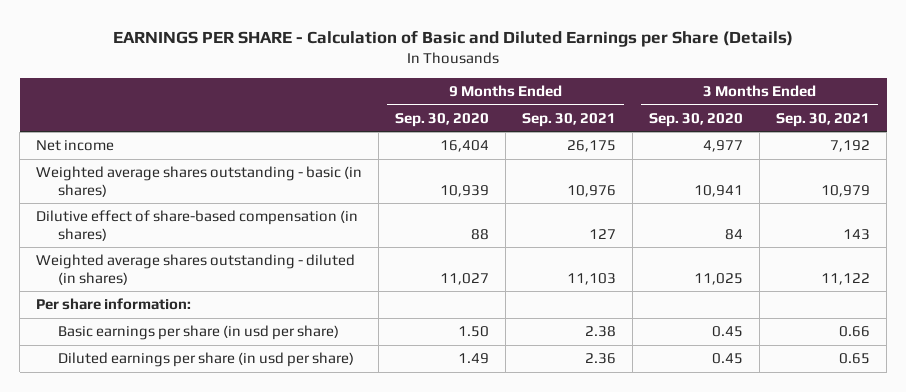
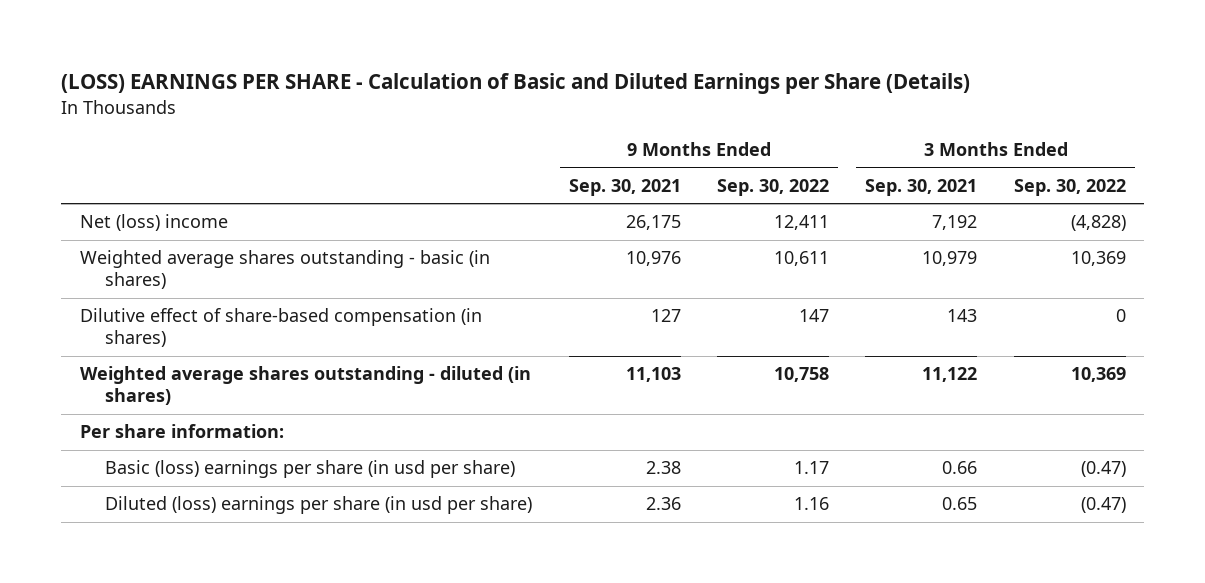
[113,29,794,47] EARNINGS PER SHARE - Calculation of Basic and Diluted Earnings per Share (Details) -> [61,73,971,95] (LOSS) EARNINGS PER SHARE - Calculation of Basic and Diluted Earnings per Share (Details)
[395,112,490,127] Sep. 30, 2020 -> none
[649,112,744,127] Sep. 30, 2020 -> none
none -> [717,178,830,196] Sep. 30, 2022
none -> [1013,178,1126,196] Sep. 30, 2022
[36,140,115,152] Net income -> [79,214,228,232] Net (loss) income
[57,325,339,341] Basic earnings per share (in usd per share) -> [105,460,516,479] Basic (loss) earnings per share (in usd per share)
[57,352,354,368] Diluted earnings per share (in usd per share) -> [105,496,533,515] Diluted (loss) earnings per share (in usd per share)

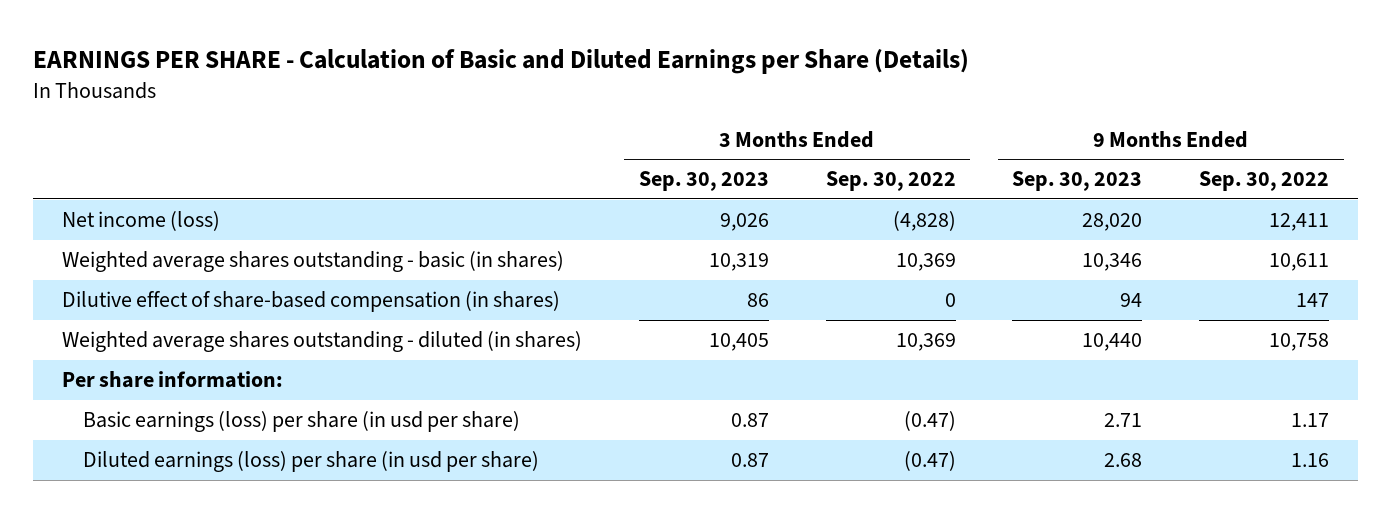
[61,73,971,95] (LOSS) EARNINGS PER SHARE - Calculation of Basic and Diluted Earnings per Share (Details) -> [33,48,970,74] EARNINGS PER SHARE - Calculation of Basic and Diluted Earnings per Share (Details)
[568,178,681,196] Sep. 30, 2021 -> none
[865,178,978,196] Sep. 30, 2021 -> none
none -> [638,171,769,192] Sep. 30, 2023
none -> [1012,171,1143,192] Sep. 30, 2023
[79,214,228,232] Net (loss) income -> [61,211,220,232] Net income (loss)
[105,460,516,479] Basic (loss) earnings per share (in usd per share) -> [83,411,521,433] Basic earnings (loss) per share (in usd per share)
[105,496,533,515] Diluted (loss) earnings per share (in usd per share) -> [83,451,540,473] Diluted earnings (loss) per share (in usd per share)

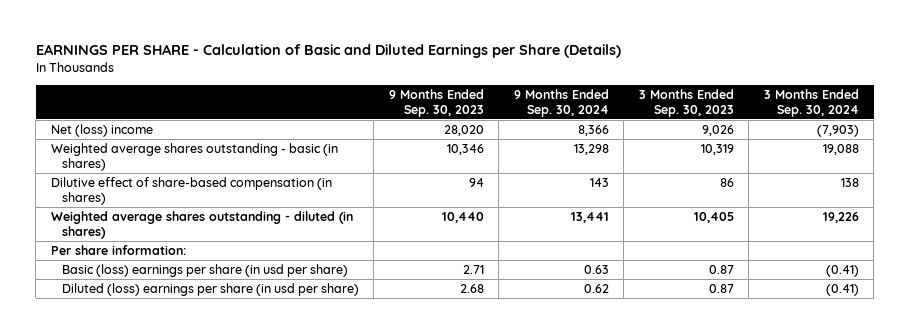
[825,171,956,192] Sep. 30, 2022 -> none
[1199,171,1330,192] Sep. 30, 2022 -> none
none -> [513,89,609,117] 9 Months Ended Sep. 30, 2024
none -> [763,89,859,117] 3 Months Ended Sep. 30, 2024
[61,211,220,232] Net income (loss) -> [50,124,153,138] Net (loss) income
[83,411,521,433] Basic earnings (loss) per share (in usd per share) -> [61,264,348,278] Basic (loss) earnings per share (in usd per share)
[83,451,540,473] Diluted earnings (loss) per share (in usd per share) -> [61,283,359,297] Diluted (loss) earnings per share (in usd per share)

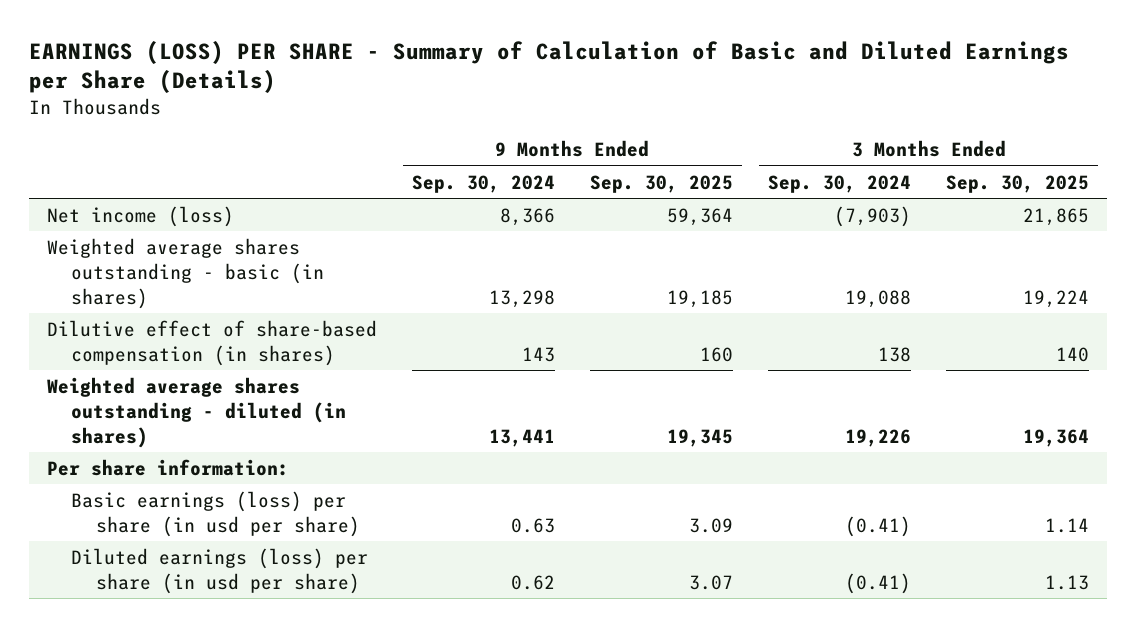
[35,44,621,59] EARNINGS PER SHARE - Calculation of Basic and Diluted Earnings per Share (Details) -> [28,40,1069,94] EARNINGS (LOSS) PER SHARE - Summary of Calculation of Basic and Diluted Earnings per Share (Details)
[388,89,484,117] 9 Months Ended Sep. 30, 2023 -> none
[638,89,734,117] 3 Months Ended Sep. 30, 2023 -> none
none -> [589,174,733,193] Sep. 30, 2025
none -> [946,174,1090,193] Sep. 30, 2025
[50,124,153,138] Net (loss) income -> [46,205,234,227] Net income (loss)
[61,264,348,278] Basic (loss) earnings per share (in usd per share) -> [71,490,361,537] Basic earnings (loss) per share (in usd per share)
[61,283,359,297] Diluted (loss) earnings per share (in usd per share) -> [71,547,369,594] Diluted earnings (loss) per share (in usd per share)

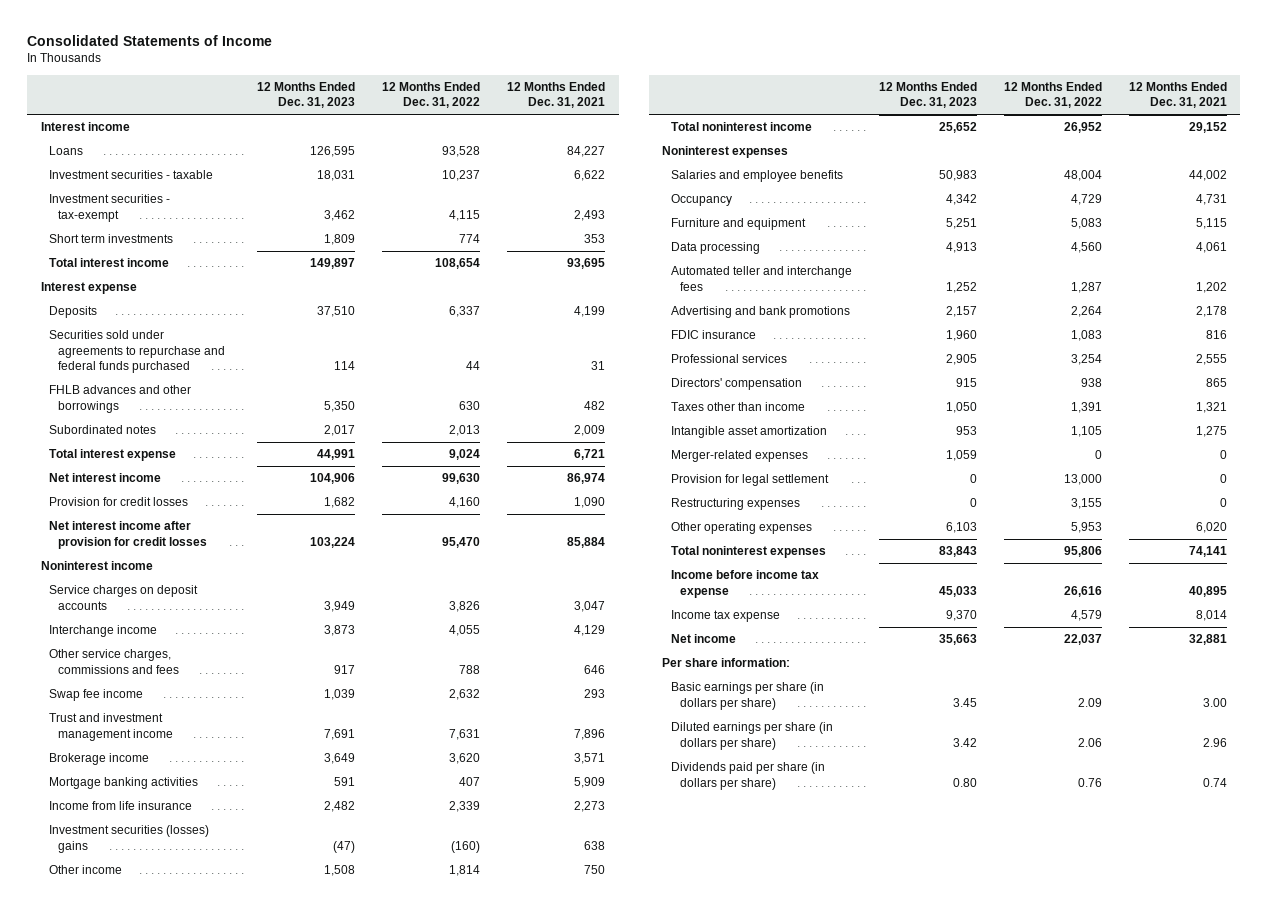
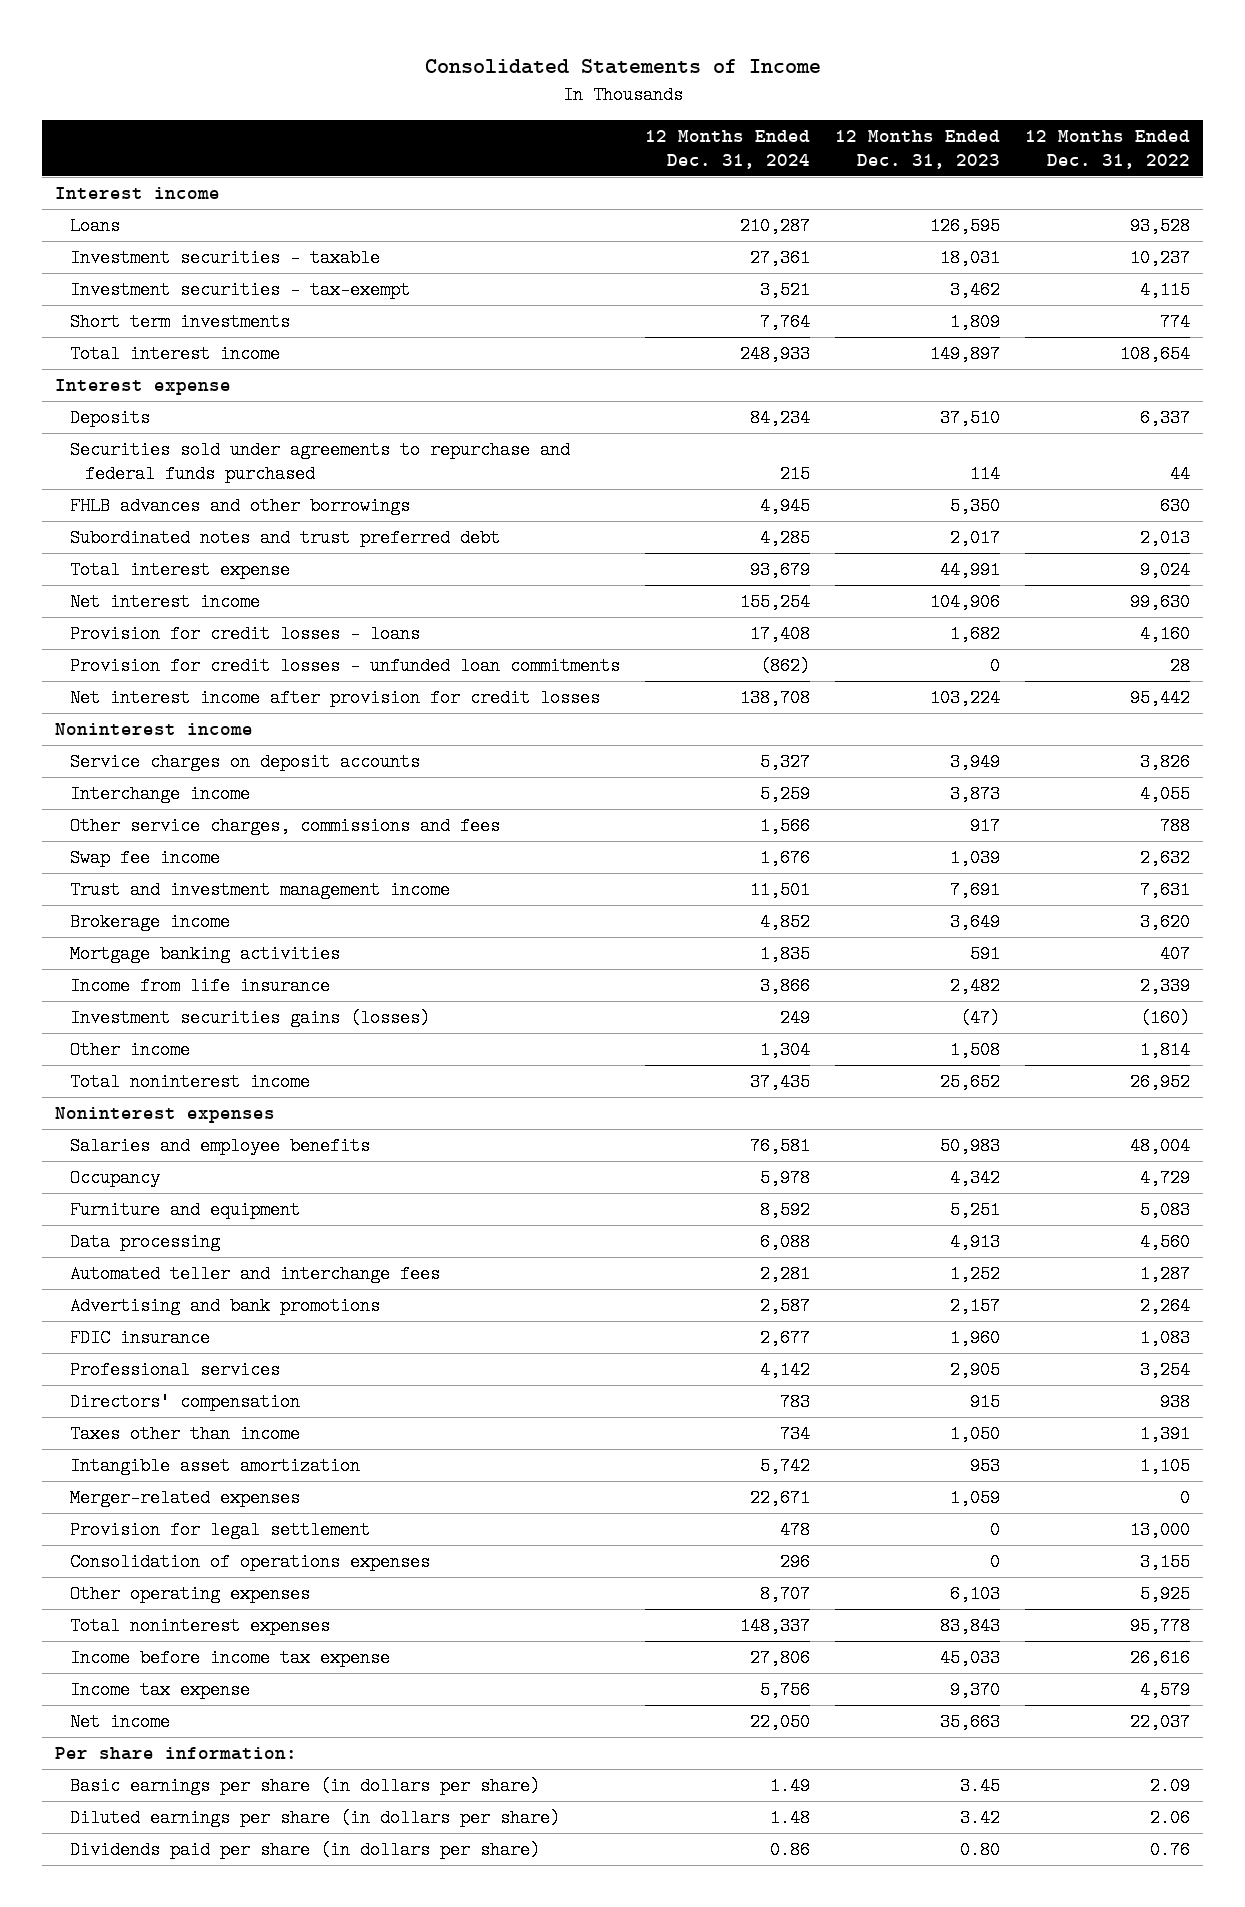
[507,81,606,109] 12 Months Ended Dec. 31, 2021 -> none
none -> [645,129,811,169] 12 Months Ended Dec. 31, 2024
[49,425,157,435] Subordinated notes -> [70,529,501,548] Subordinated notes and trust preferred debt
[49,497,189,507] Provision for credit losses -> [70,625,421,644] Provision for credit losses - loans
none -> [70,657,621,676] Provision for credit losses - unfunded loan commitments
[442,536,481,548] 95,470 -> [1130,689,1191,708] 95,442
[49,825,210,853] Investment securities (losses) gains -> [70,1009,431,1028] Investment securities gains (losses)
[671,498,801,511] Restructuring expenses -> [70,1553,431,1572] Consolidation of operations expenses
[1070,522,1102,534] 5,953 -> [1140,1585,1191,1604] 5,925
[1063,546,1102,558] 95,806 -> [1130,1617,1191,1636] 95,778

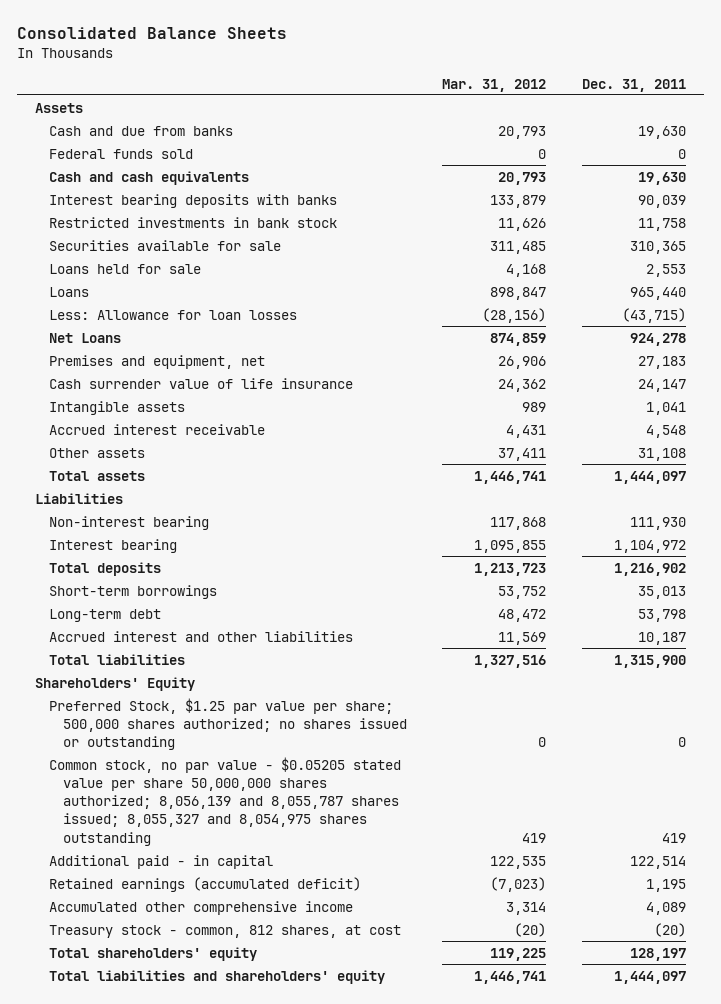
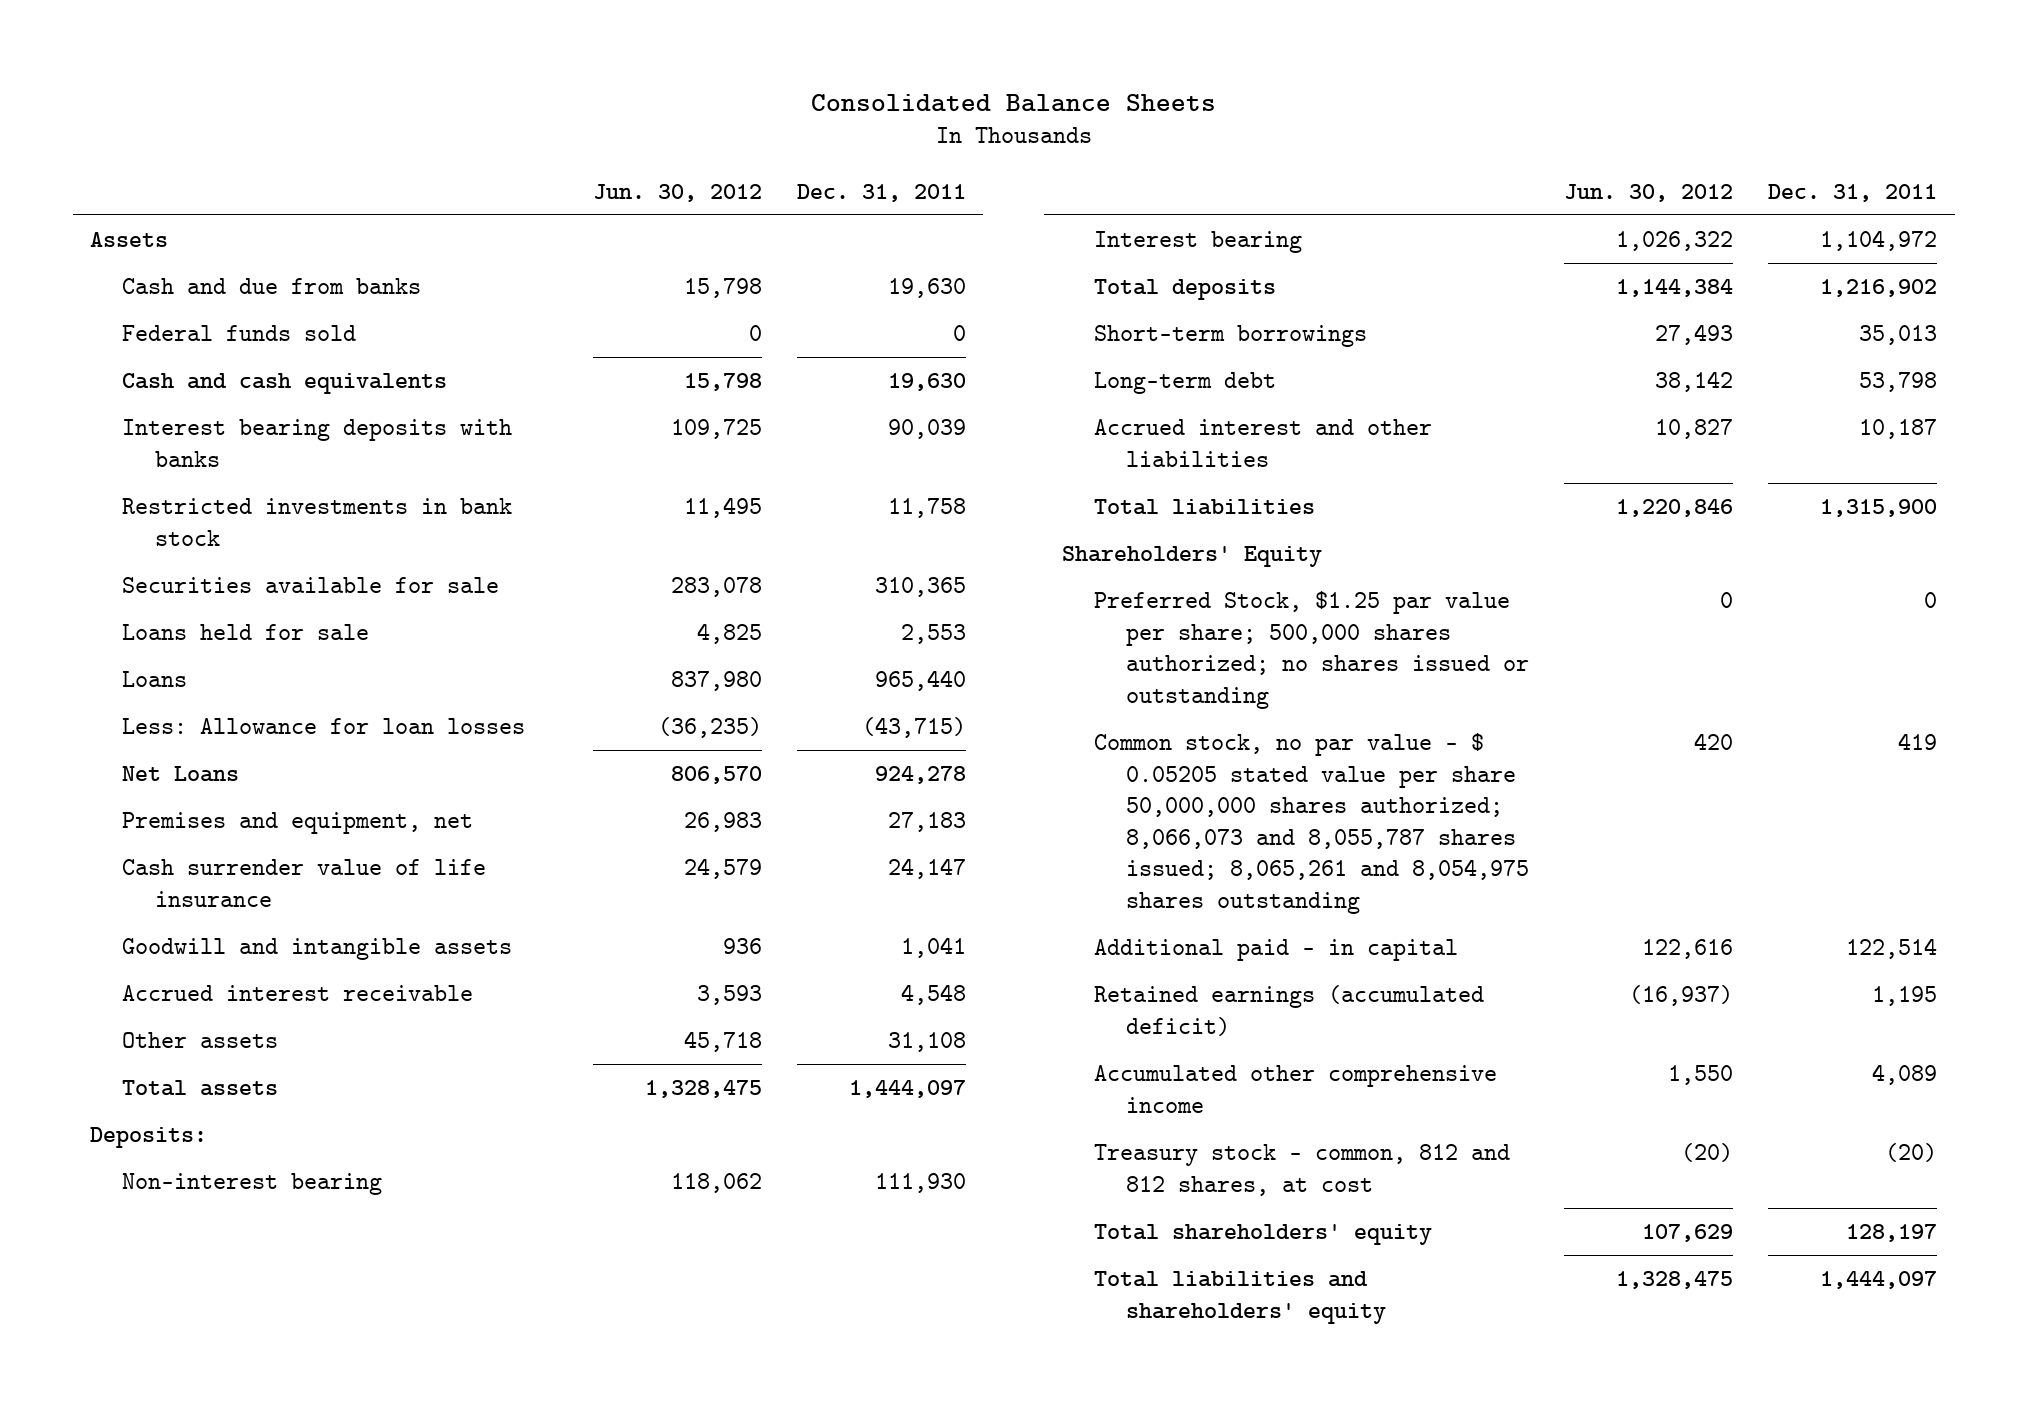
[442,78,547,92] Mar. 31, 2012 -> none
none -> [592,183,762,202] Jun. 30, 2012
[48,400,185,415] Intangible assets -> [122,937,513,960] Goodwill and intangible assets
[34,492,123,504] Liabilities -> none
none -> [90,1126,208,1148] Deposits:
[48,756,401,846] Common stock, no par value - $0.05205 stated value per share 50,000,000 shares authorized; 8,056,139 and 8,055,787 shares issued; 8,055,327 and 8,054,975 shares outstanding -> [1093,732,1529,914] Common stock, no par value - $ 0.05205 stated value per share 50,000,000 shares authorized; 8,066,073 and 8,055,787 shares issued; 8,065,261 and 8,054,975 shares outstanding
[48,924,401,938] Treasury stock - common, 812 shares, at cost -> [1093,1143,1510,1196] Treasury stock - common, 812 and 812 shares, at cost

